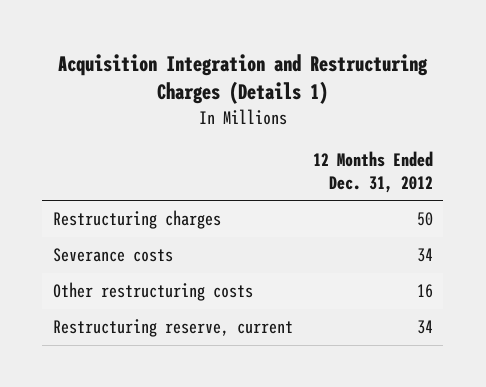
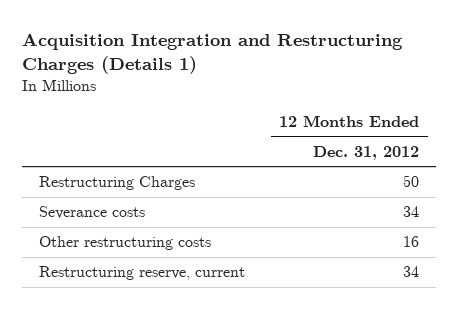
[52,210,221,230] Restructuring charges -> [39,176,196,191] Restructuring Charges

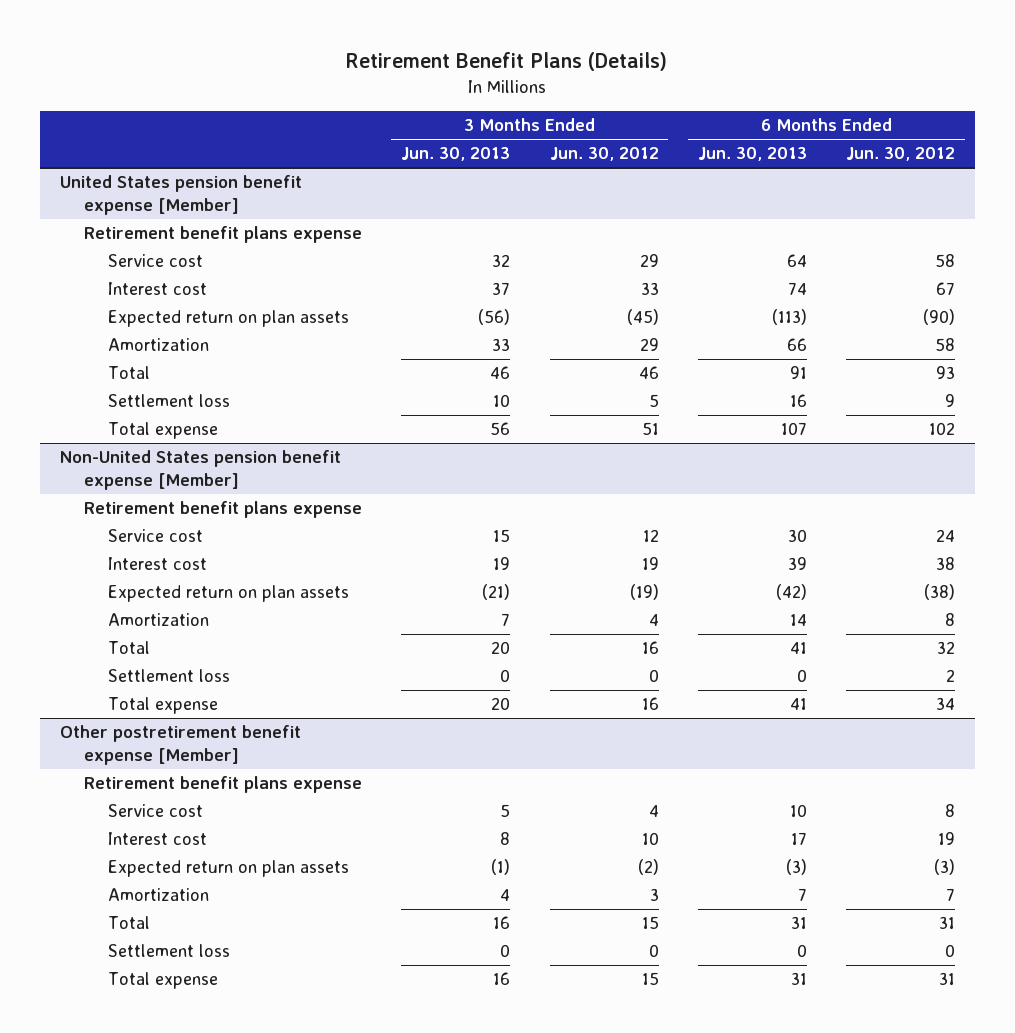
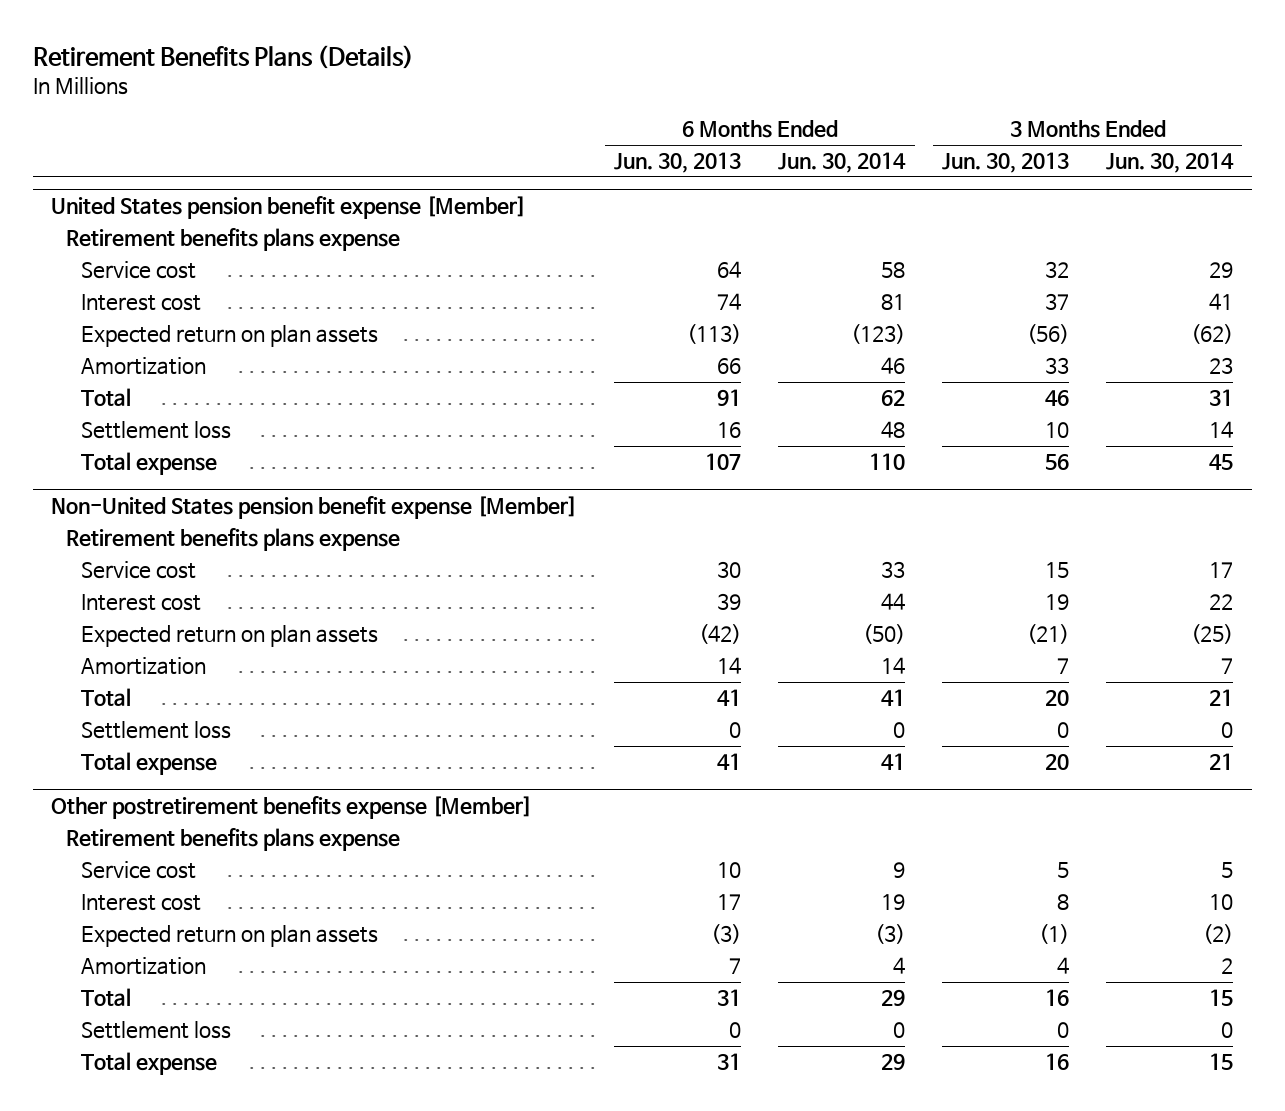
[346,52,668,72] Retirement Benefit Plans (Details) -> [32,44,414,69] Retirement Benefits Plans (Details)
[549,147,659,162] Jun. 30, 2012 -> none
[846,147,956,162] Jun. 30, 2012 -> none
none -> [778,152,907,174] Jun. 30, 2014
none -> [1106,152,1235,174] Jun. 30, 2014
[84,226,363,244] Retirement benefit plans expense -> [65,228,400,252] Retirement benefits plans expense
[84,501,363,519] Retirement benefit plans expense -> [65,528,400,552] Retirement benefits plans expense
[59,725,301,765] Other postretirement benefit expense [Member] -> [51,796,533,820] Other postretirement benefits expense [Member]
[84,776,363,794] Retirement benefit plans expense -> [65,828,400,852] Retirement benefits plans expense

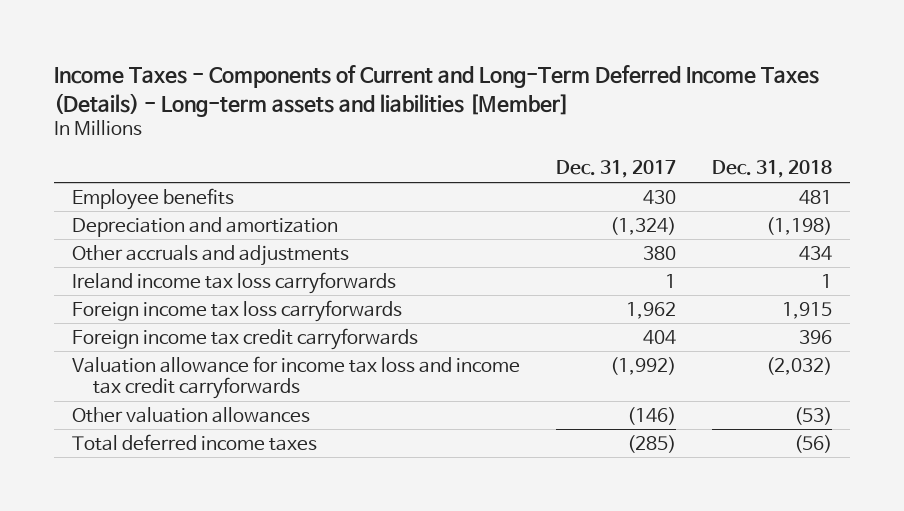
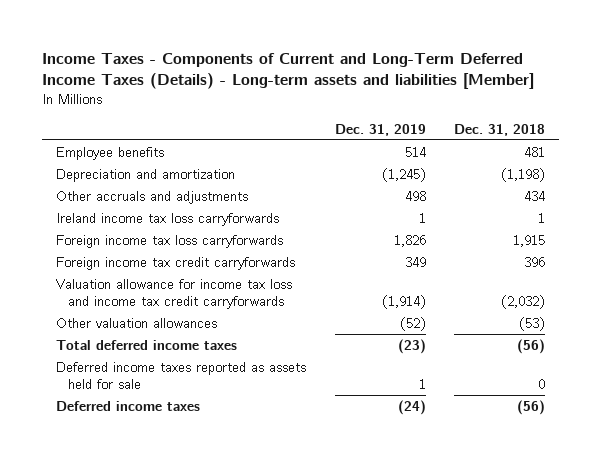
[555,160,676,179] Dec. 31, 2017 -> none
none -> [334,123,426,136] Dec. 31, 2019
none -> [56,361,307,390] Deferred income taxes reported as assets held for sale
none -> [56,400,201,411] Deferred income taxes

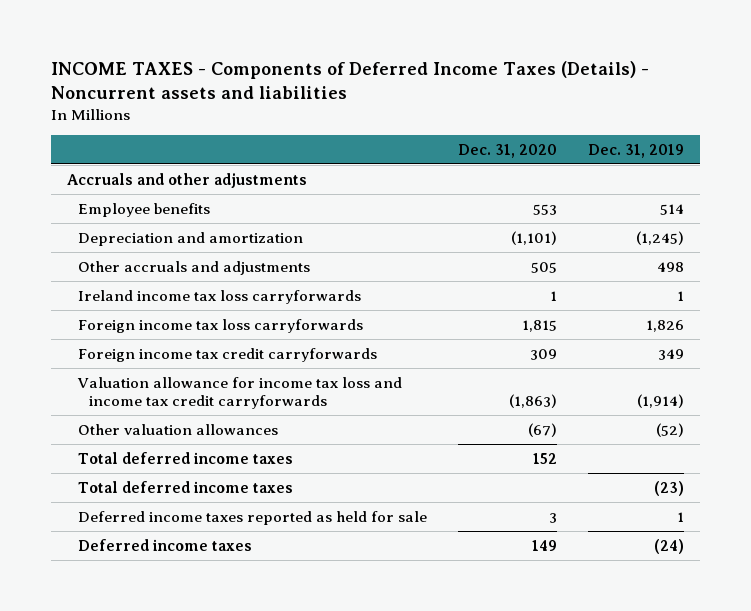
[42,52,535,90] Income Taxes - Components of Current and Long-Term Deferred Income Taxes (Details) - Long-term assets and liabilities [Member] -> [50,60,649,99] INCOME TAXES - Components of Deferred Income Taxes (Details) - Noncurrent assets and liabilities
[453,123,545,136] Dec. 31, 2018 -> none
none -> [458,144,558,159] Dec. 31, 2020
none -> [66,172,307,188] Accruals and other adjustments
none -> [77,451,293,464] Total deferred income taxes
[56,361,307,390] Deferred income taxes reported as assets held for sale -> [77,510,427,525] Deferred income taxes reported as held for sale

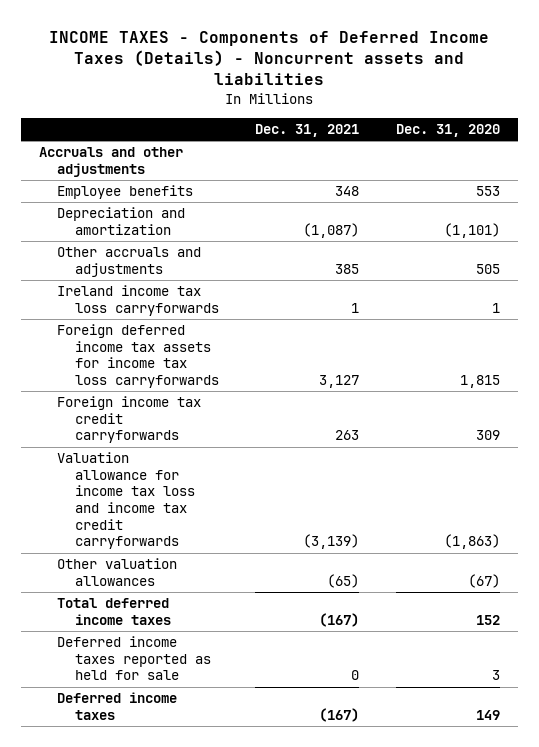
[588,144,685,159] Dec. 31, 2019 -> none
none -> [255,123,360,137] Dec. 31, 2021
[77,318,363,333] Foreign income tax loss carryforwards -> [57,324,220,389] Foreign deferred income tax assets for income tax loss carryforwards
[77,480,293,493] Total deferred income taxes -> none

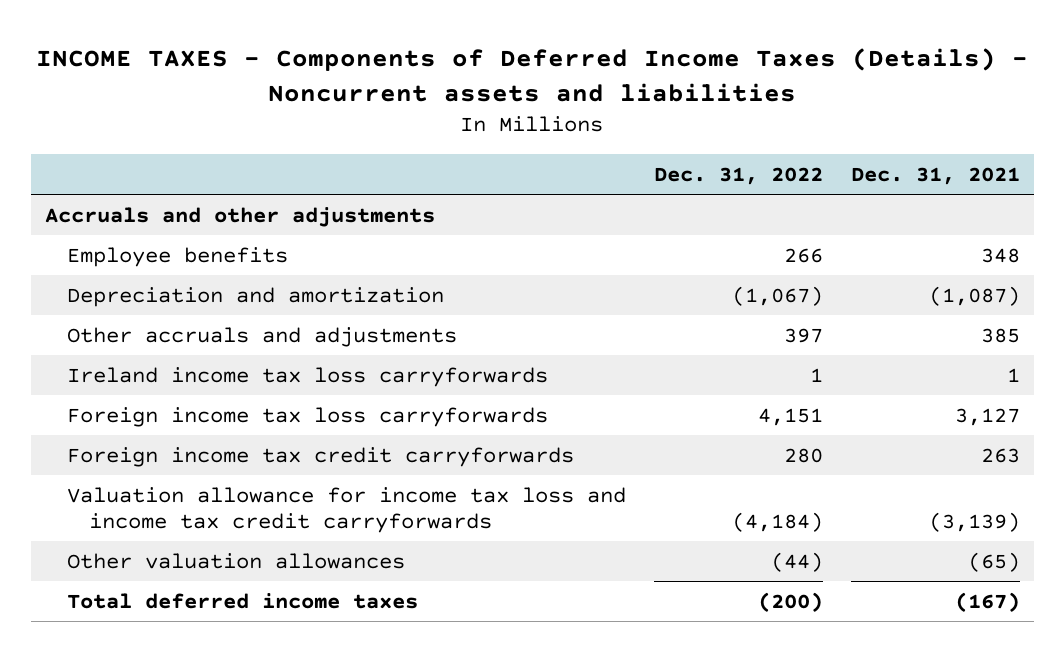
[395,123,500,137] Dec. 31, 2020 -> none
none -> [653,166,823,185] Dec. 31, 2022
[57,324,220,389] Foreign deferred income tax assets for income tax loss carryforwards -> [66,406,548,427] Foreign income tax loss carryforwards
[57,636,212,681] Deferred income taxes reported as held for sale -> none
[57,692,178,720] Deferred income taxes -> none

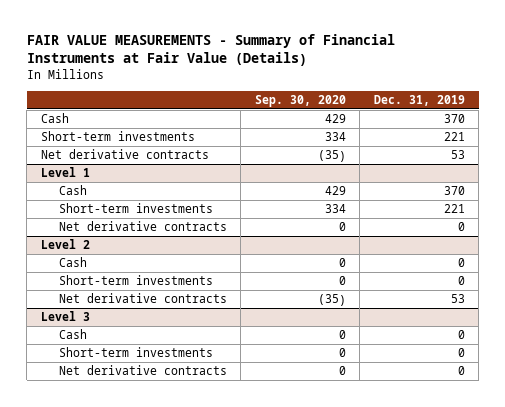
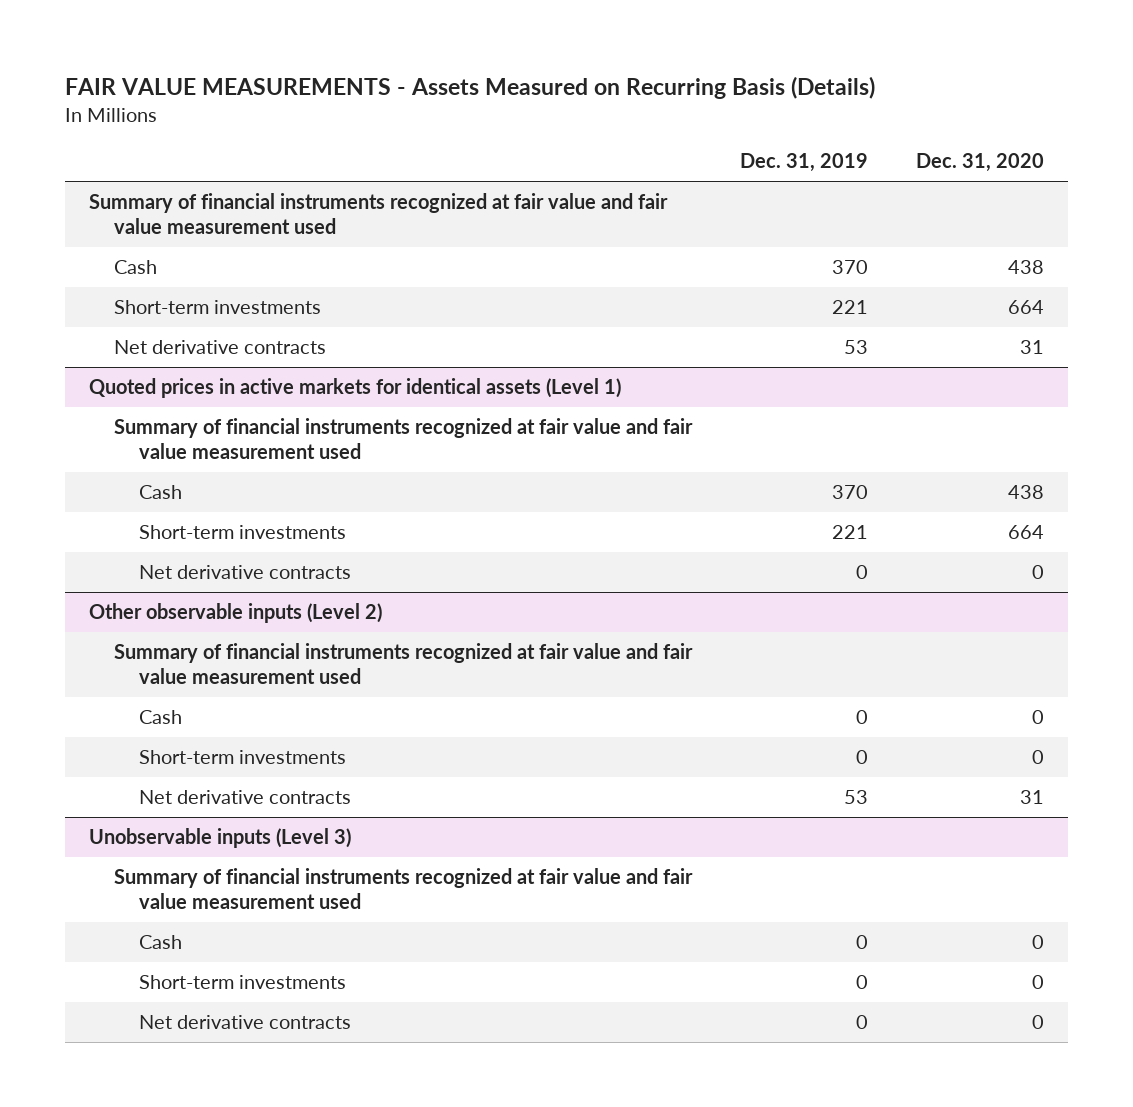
[26,33,395,67] FAIR VALUE MEASUREMENTS - Summary of Financial Instruments at Fair Value (Details) -> [65,76,876,100] FAIR VALUE MEASUREMENTS - Assets Measured on Recurring Basis (Details)
[254,94,346,107] Sep. 30, 2020 -> none
none -> [916,153,1045,173] Dec. 31, 2020
none -> [89,193,669,235] Summary of financial instruments recognized at fair value and fair value measurement used
[40,167,90,178] Level 1 -> [89,378,622,399] Quoted prices in active markets for identical assets (Level 1)
none -> [114,418,694,460] Summary of financial instruments recognized at fair value and fair value measurement used
[40,239,90,250] Level 2 -> [89,603,383,624] Other observable inputs (Level 2)
none -> [114,643,694,685] Summary of financial instruments recognized at fair value and fair value measurement used
[40,311,90,322] Level 3 -> [89,828,352,849] Unobservable inputs (Level 3)
none -> [114,868,694,910] Summary of financial instruments recognized at fair value and fair value measurement used

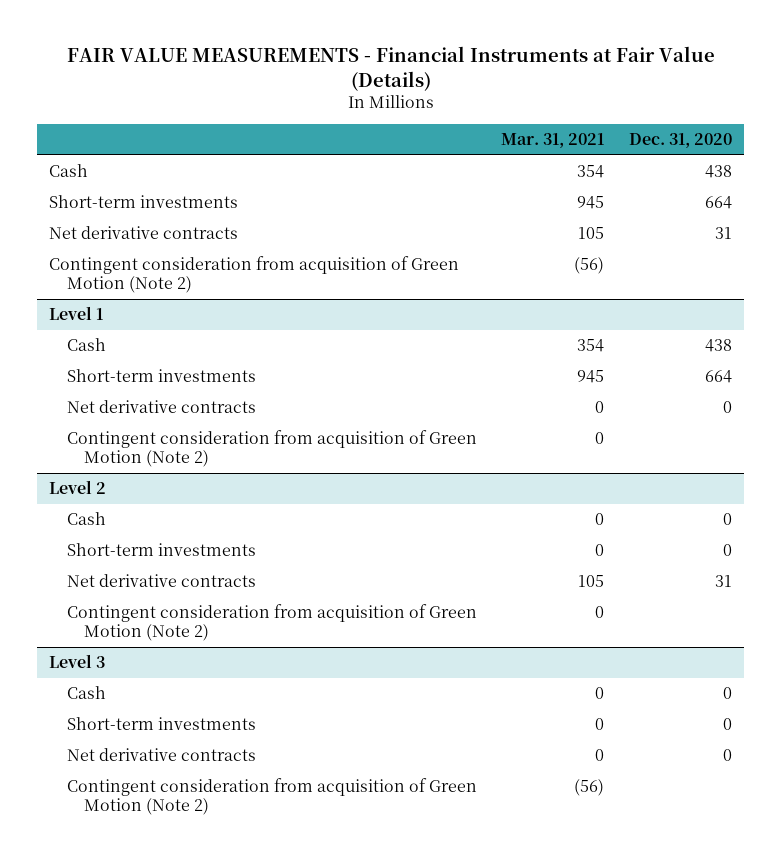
[65,76,876,100] FAIR VALUE MEASUREMENTS - Assets Measured on Recurring Basis (Details) -> [66,45,715,91] FAIR VALUE MEASUREMENTS - Financial Instruments at Fair Value (Details)
[740,153,869,173] Dec. 31, 2019 -> none
none -> [501,133,605,149] Mar. 31, 2021
[89,193,669,235] Summary of financial instruments recognized at fair value and fair value measurement used -> none
[114,418,694,460] Summary of financial instruments recognized at fair value and fair value measurement used -> none
none -> [49,256,460,294] Contingent consideration from acquisition of Green Motion (Note 2)
[89,378,622,399] Quoted prices in active markets for identical assets (Level 1) -> [49,306,104,321] Level 1
[114,643,694,685] Summary of financial instruments recognized at fair value and fair value measurement used -> none
none -> [66,430,477,468] Contingent consideration from acquisition of Green Motion (Note 2)
[89,603,383,624] Other observable inputs (Level 2) -> [49,480,107,495] Level 2
[114,868,694,910] Summary of financial instruments recognized at fair value and fair value measurement used -> none
none -> [66,604,477,642] Contingent consideration from acquisition of Green Motion (Note 2)
[89,828,352,849] Unobservable inputs (Level 3) -> [49,654,106,669] Level 3
none -> [66,778,477,816] Contingent consideration from acquisition of Green Motion (Note 2)

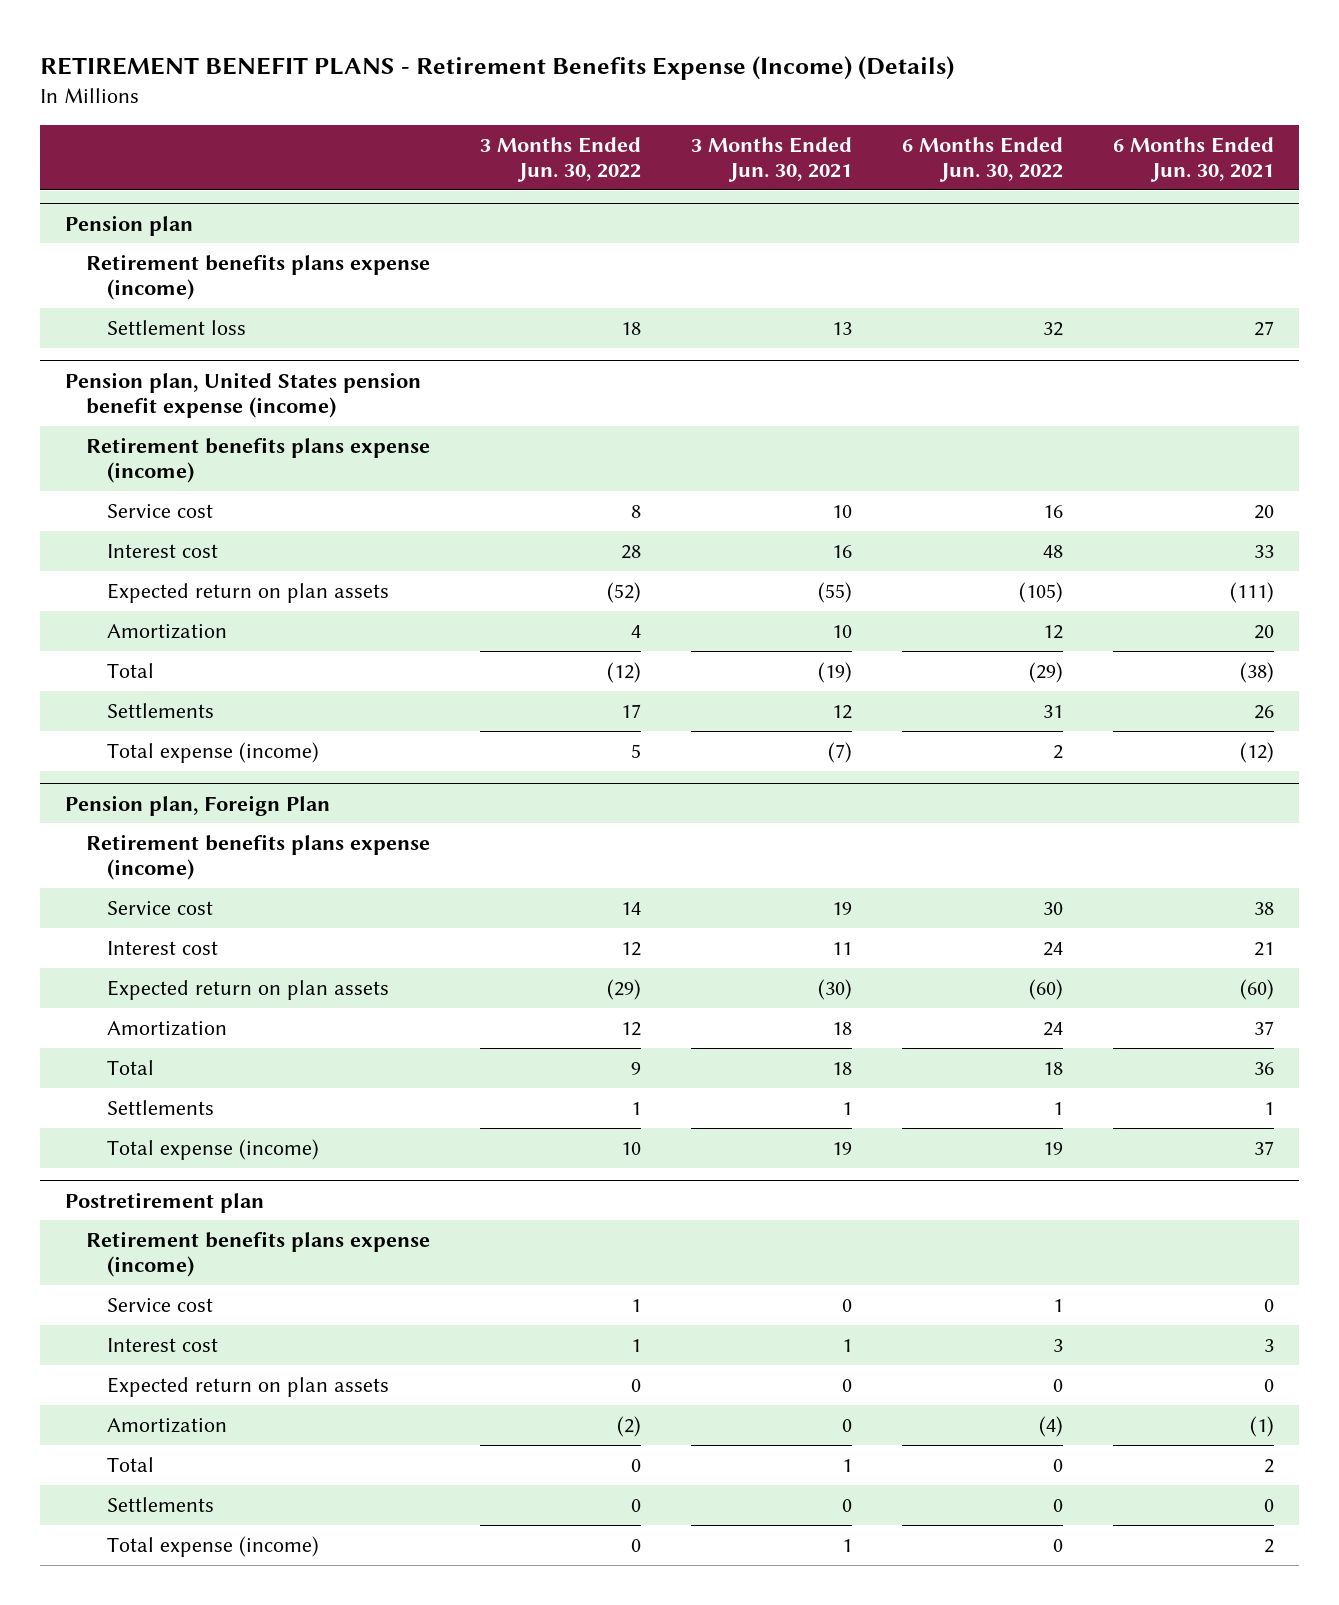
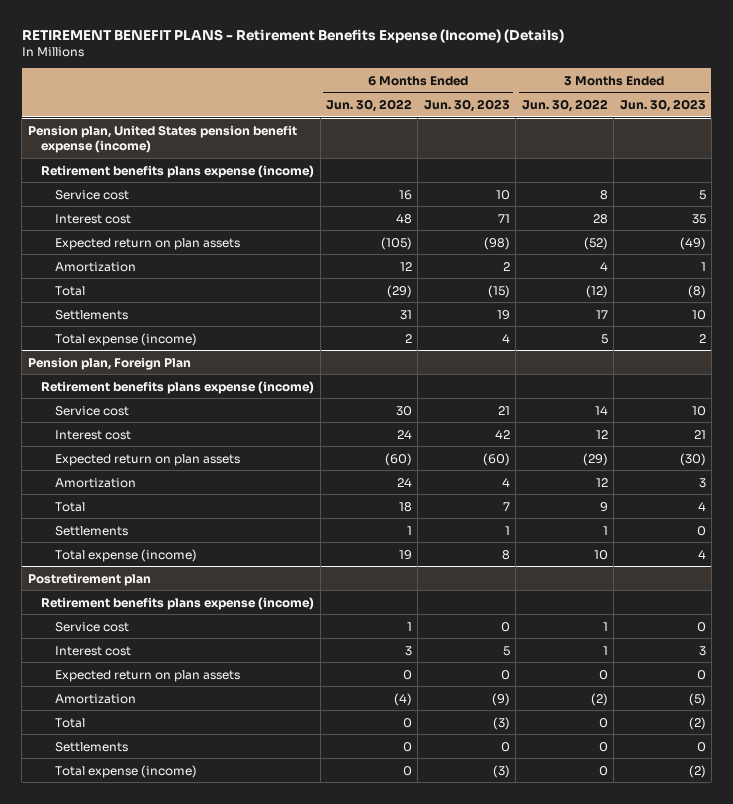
[691,136,853,183] 3 Months Ended Jun. 30, 2021 -> none
[1113,136,1275,183] 6 Months Ended Jun. 30, 2021 -> none
none -> [423,98,510,112] Jun. 30, 2023
none -> [619,98,706,112] Jun. 30, 2023
[65,214,194,236] Pension plan -> none
[85,253,430,301] Retirement benefits plans expense (income) -> none
[106,319,246,335] Settlement loss -> none

